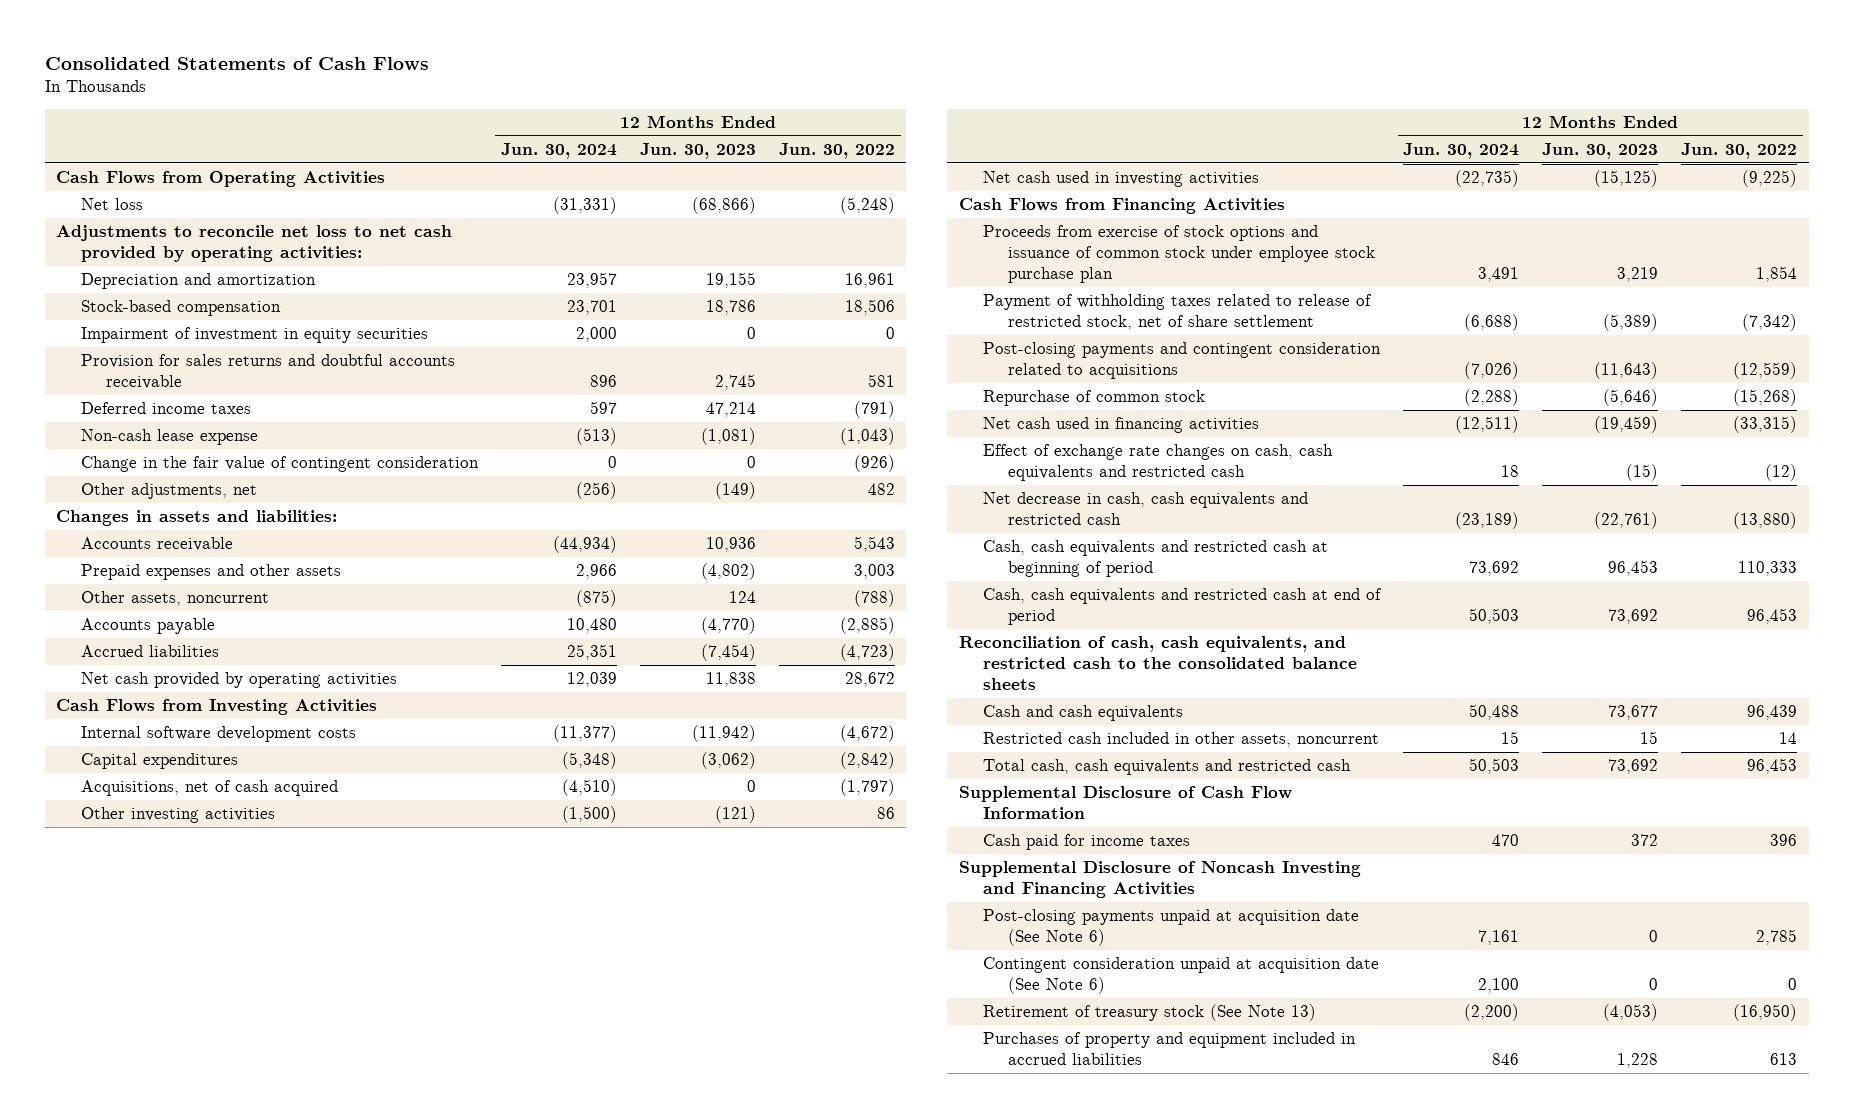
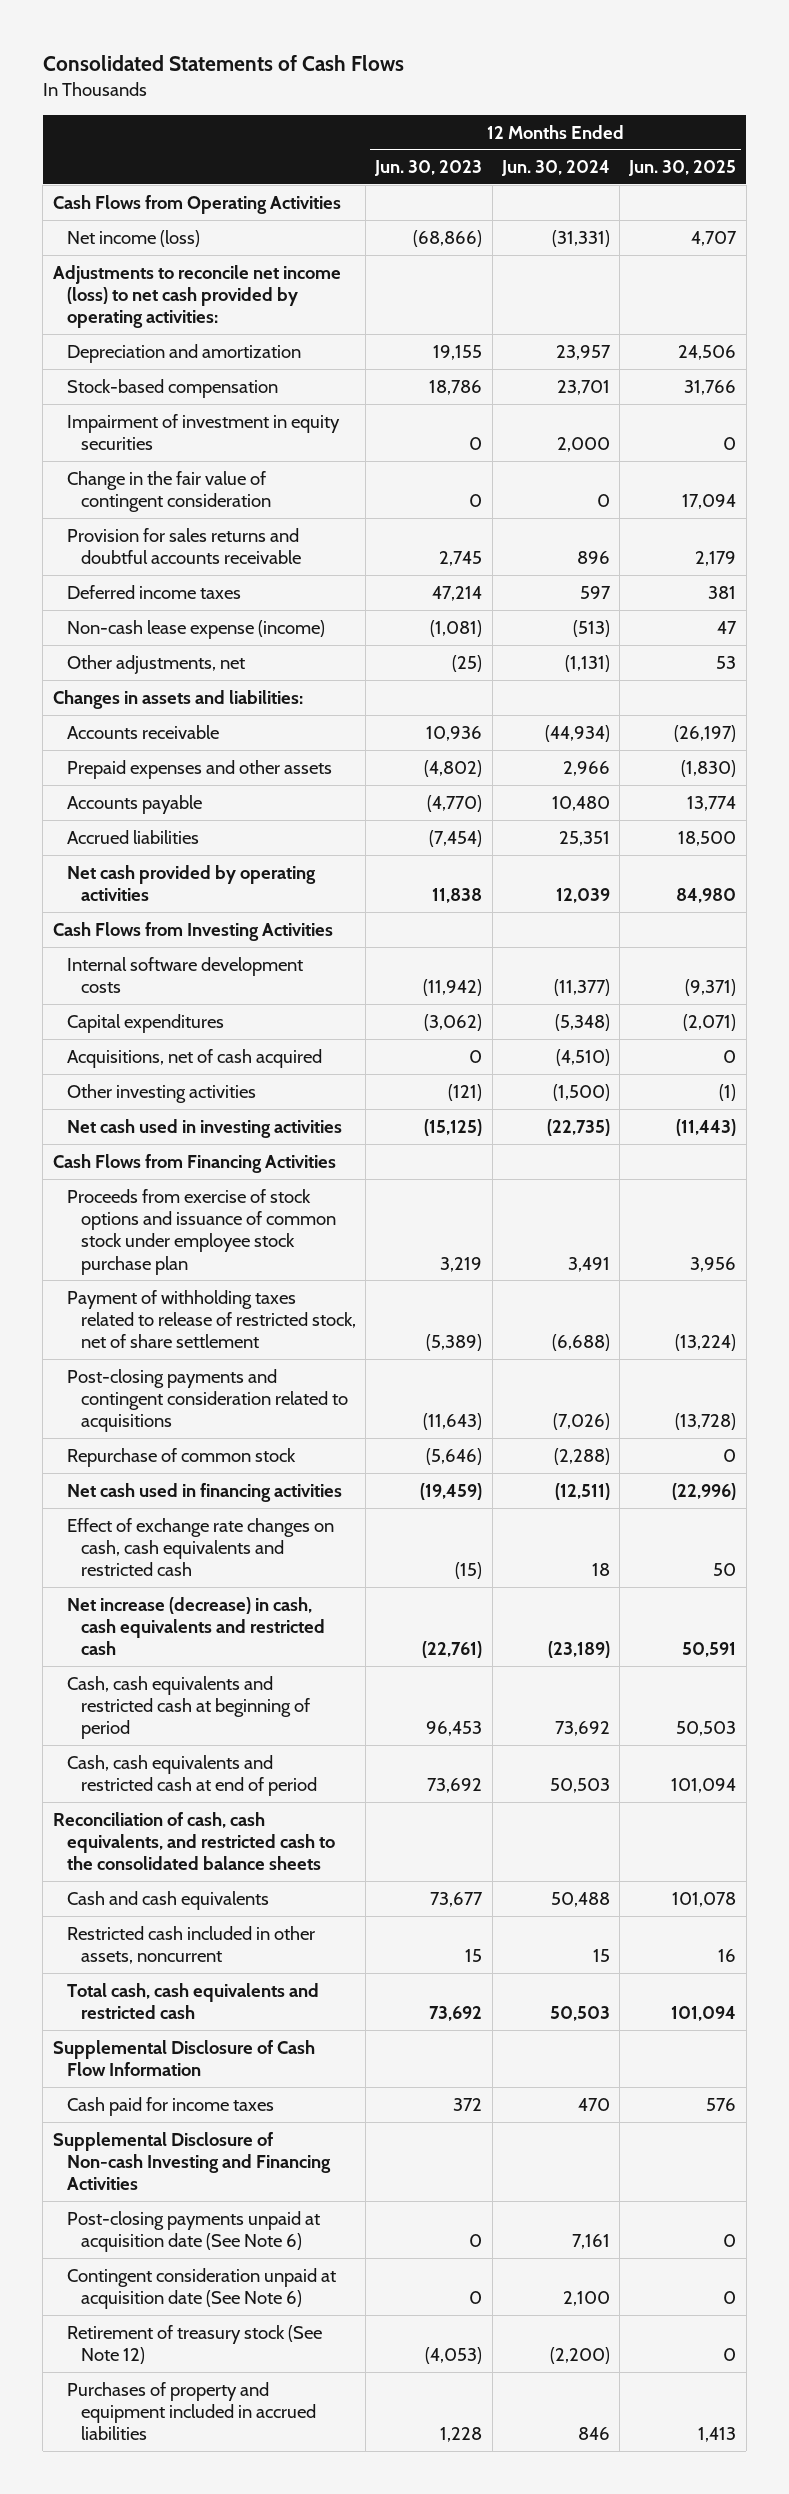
[778,142,895,159] Jun. 30, 2022 -> none
none -> [628,160,737,177] Jun. 30, 2025
[80,198,143,211] Net loss -> [66,229,200,247] Net income (loss)
[56,225,453,263] Adjustments to reconcile net loss to net cash provided by operating activities: -> [52,264,341,329] Adjustments to reconcile net income (loss) to net cash provided by operating activities:
[80,456,479,473] Change in the fair value of contingent consideration -> [66,470,271,512] Change in the fair value of contingent consideration
[80,429,258,446] Non-cash lease expense -> [66,619,325,639] Non-cash lease expense (income)
[575,482,617,500] (256) -> [564,654,610,672] (1,131)
[714,482,756,500] (149) -> [452,654,483,672] (25)
[80,591,269,607] Other assets, noncurrent -> none
[983,492,1309,526] Net decrease in cash, cash equivalents and restricted cash -> [66,1596,325,1656] Net increase (decrease) in cash, cash equivalents and restricted cash
[958,861,1361,899] Supplemental Disclosure of Noncash Investing and Financing Activities -> [52,2131,331,2191] Supplemental Disclosure of Non-cash Investing and Financing Activities
[983,1004,1317,1022] Retirement of treasury stock (See Note 13) -> [66,2324,322,2364] Retirement of treasury stock (See Note 12)

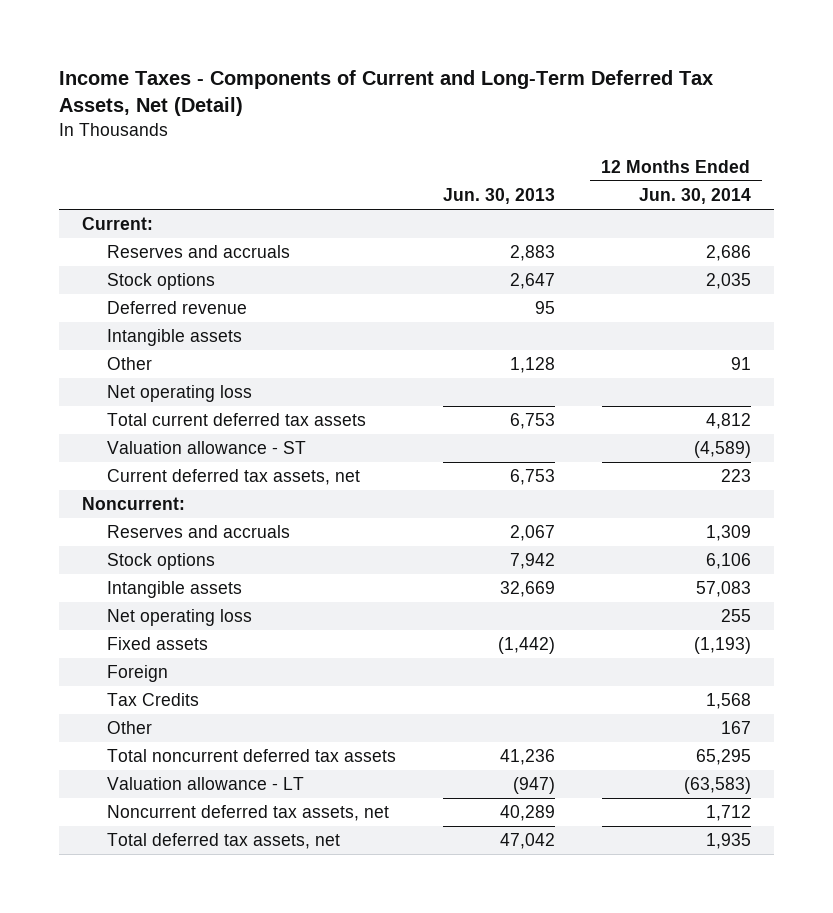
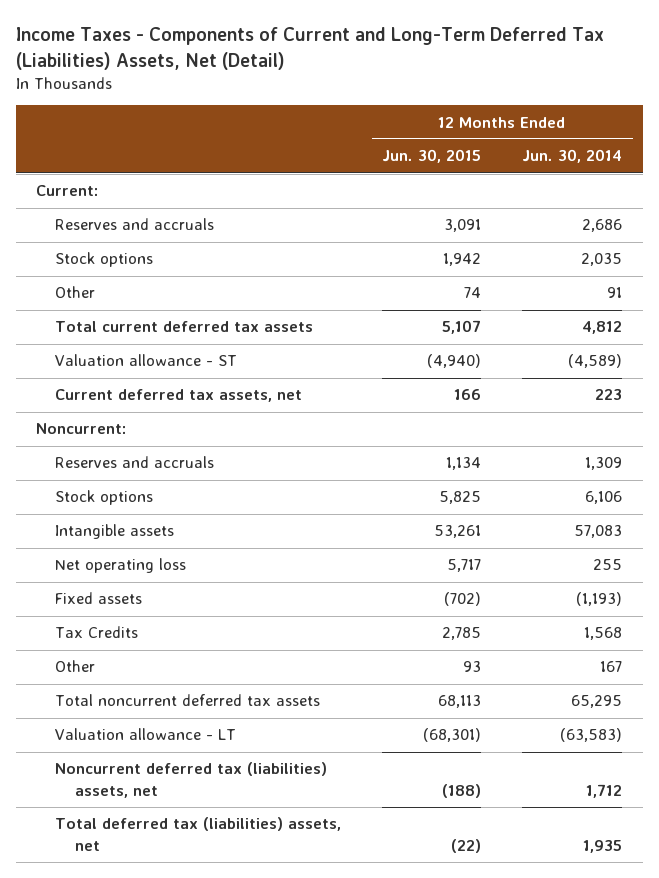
[58,70,713,117] Income Taxes - Components of Current and Long-Term Deferred Tax Assets, Net (Detail) -> [15,27,604,70] Income Taxes - Components of Current and Long-Term Deferred Tax (Liabilities) Assets, Net (Detail)
[442,187,555,204] Jun. 30, 2013 -> none
none -> [382,149,482,164] Jun. 30, 2015
[107,300,248,314] Deferred revenue -> none
[107,328,243,346] Intangible assets -> none
[107,384,253,402] Net operating loss -> none
[107,664,169,682] Foreign -> none
[107,804,390,821] Noncurrent deferred tax assets, net -> [55,762,328,798] Noncurrent deferred tax (liabilities) assets, net
[107,832,341,849] Total deferred tax assets, net -> [55,817,342,851] Total deferred tax (liabilities) assets, net

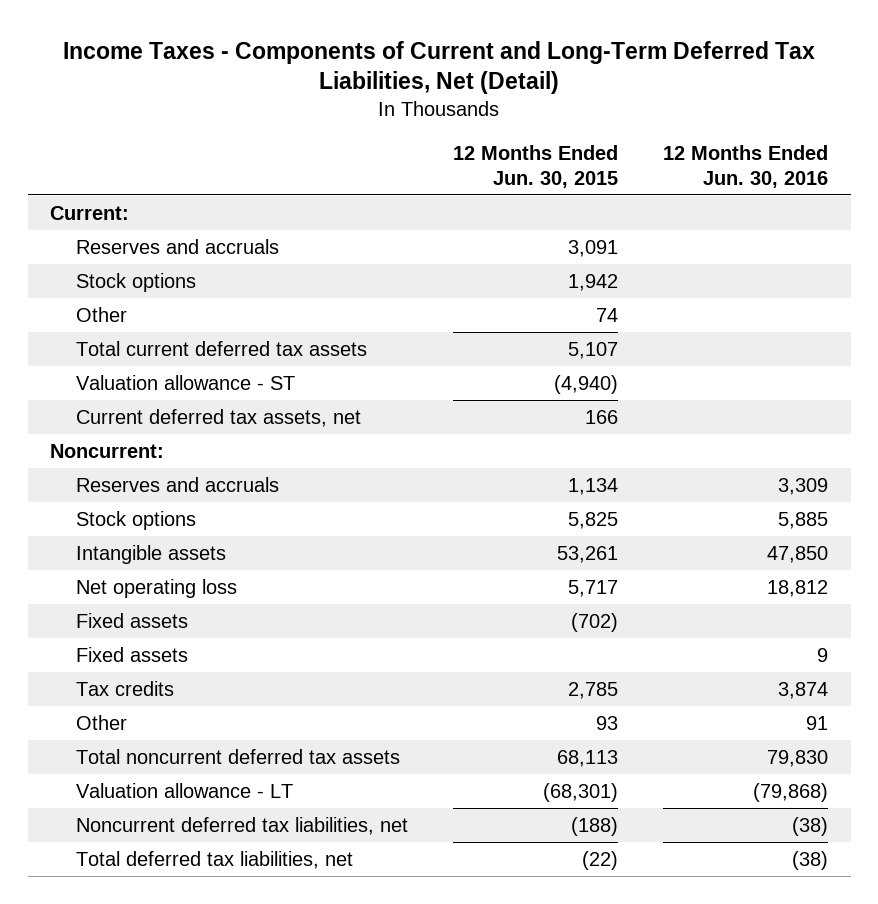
[15,27,604,70] Income Taxes - Components of Current and Long-Term Deferred Tax (Liabilities) Assets, Net (Detail) -> [63,40,816,95] Income Taxes - Components of Current and Long-Term Deferred Tax Liabilities, Net (Detail)
[522,149,623,164] Jun. 30, 2014 -> none
none -> [663,144,829,188] 12 Months Ended Jun. 30, 2016
none -> [76,646,189,662] Fixed assets
[55,626,139,639] Tax Credits -> [76,680,175,696] Tax credits
[55,762,328,798] Noncurrent deferred tax (liabilities) assets, net -> [76,816,409,835] Noncurrent deferred tax liabilities, net
[55,817,342,851] Total deferred tax (liabilities) assets, net -> [76,850,354,869] Total deferred tax liabilities, net

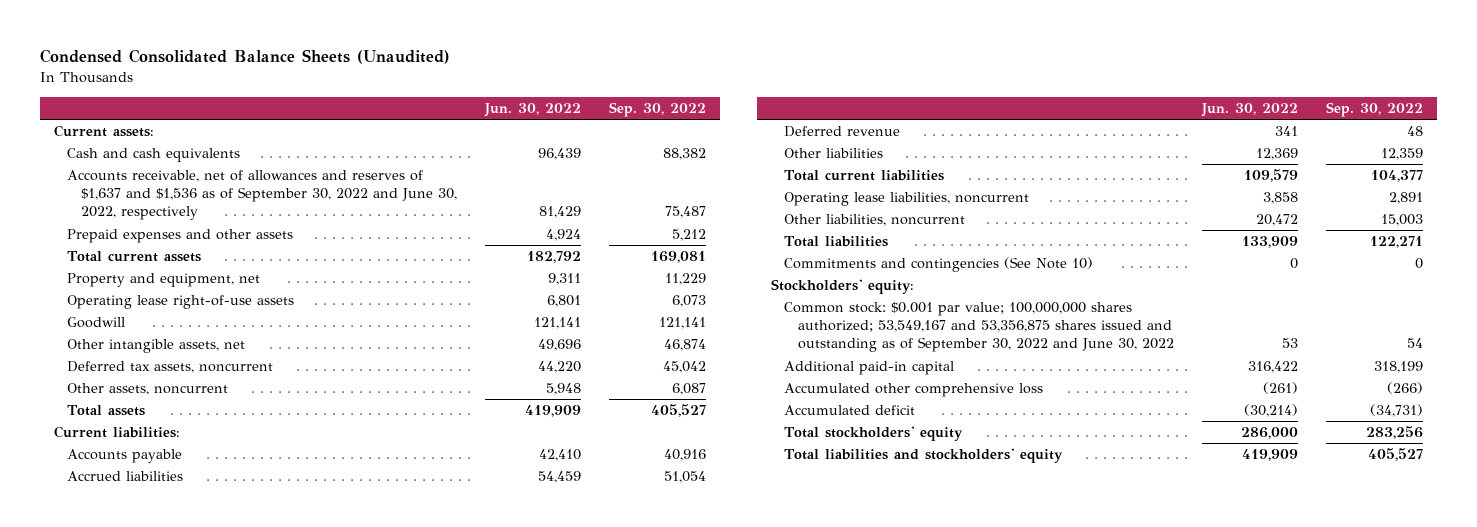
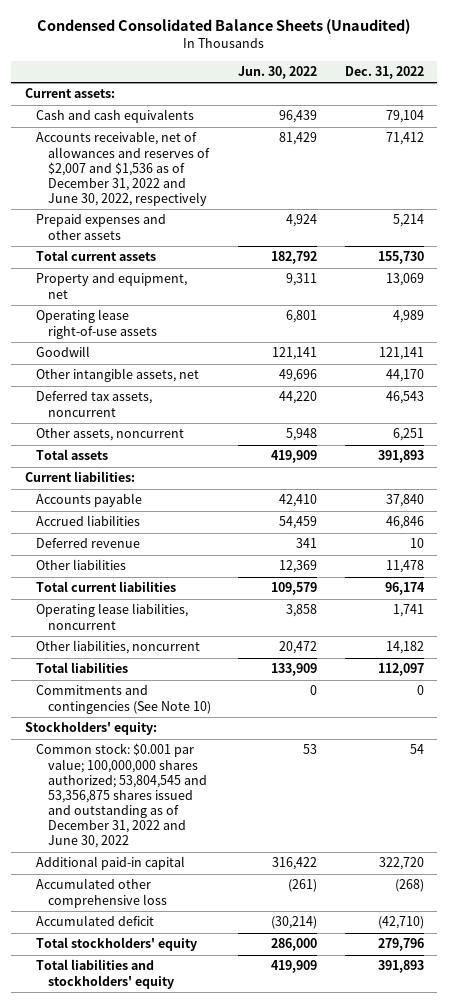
[609,101,707,117] Sep. 30, 2022 -> none
none -> [344,65,424,79] Dec. 31, 2022
[67,170,457,221] Accounts receivable, net of allowances and reserves of $1,637 and $1,536 as of September 30, 2022 and June 30, 2022, respectively -> [36,131,210,207] Accounts receivable, net of allowances and reserves of $2,007 and $1,536 as of December 31, 2022 and June 30, 2022, respectively
[784,302,1174,353] Common stock: $0.001 par value; 100,000,000 shares authorized; 53,549,167 and 53,356,875 shares issued and outstanding as of September 30, 2022 and June 30, 2022 -> [36,743,207,849] Common stock: $0.001 par value; 100,000,000 shares authorized; 53,804,545 and 53,356,875 shares issued and outstanding as of December 31, 2022 and June 30, 2022

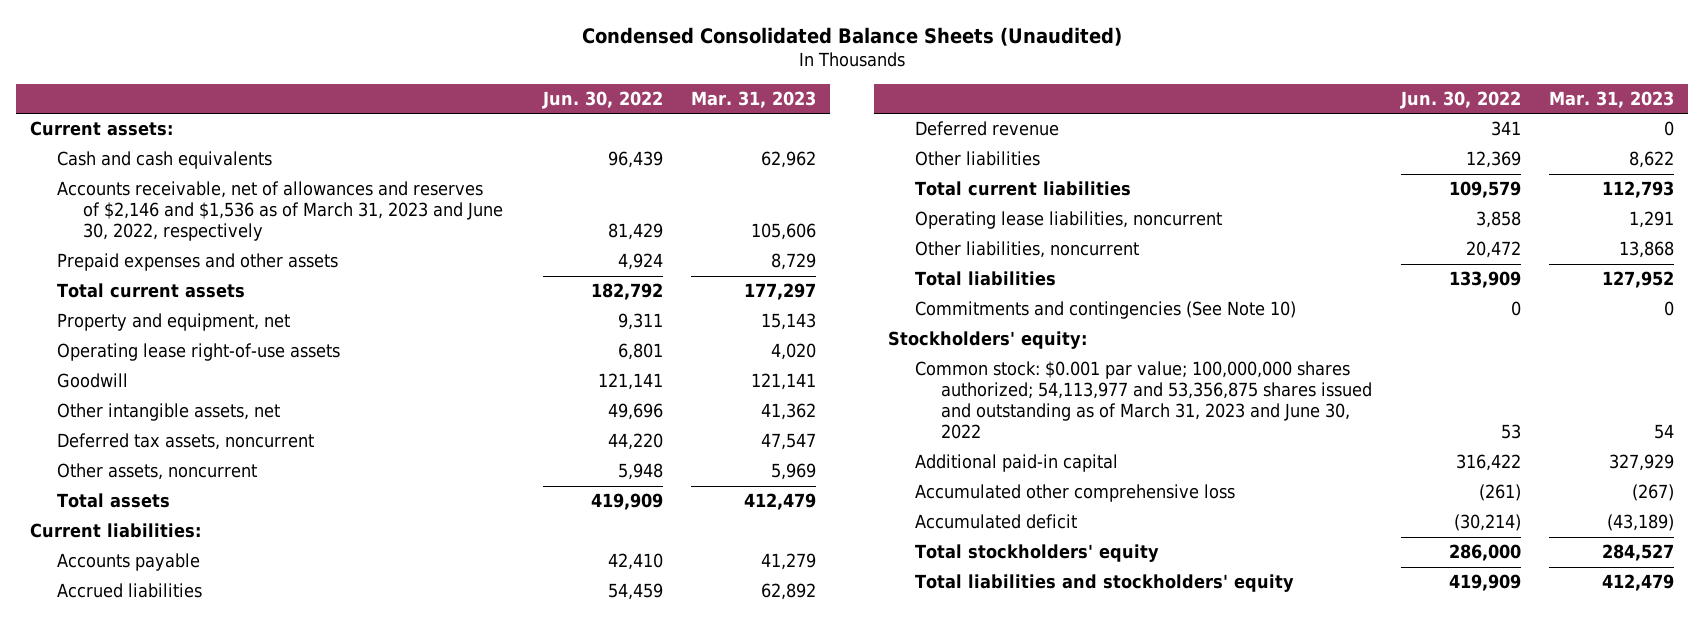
[344,65,424,79] Dec. 31, 2022 -> none
none -> [691,90,817,108] Mar. 31, 2023
[36,131,210,207] Accounts receivable, net of allowances and reserves of $2,007 and $1,536 as of December 31, 2022 and June 30, 2022, respectively -> [56,181,504,242] Accounts receivable, net of allowances and reserves of $2,146 and $1,536 as of March 31, 2023 and June 30, 2022, respectively
[36,743,207,849] Common stock: $0.001 par value; 100,000,000 shares authorized; 53,804,545 and 53,356,875 shares issued and outstanding as of December 31, 2022 and June 30, 2022 -> [914,361,1373,440] Common stock: $0.001 par value; 100,000,000 shares authorized; 54,113,977 and 53,356,875 shares issued and outstanding as of March 31, 2023 and June 30, 2022

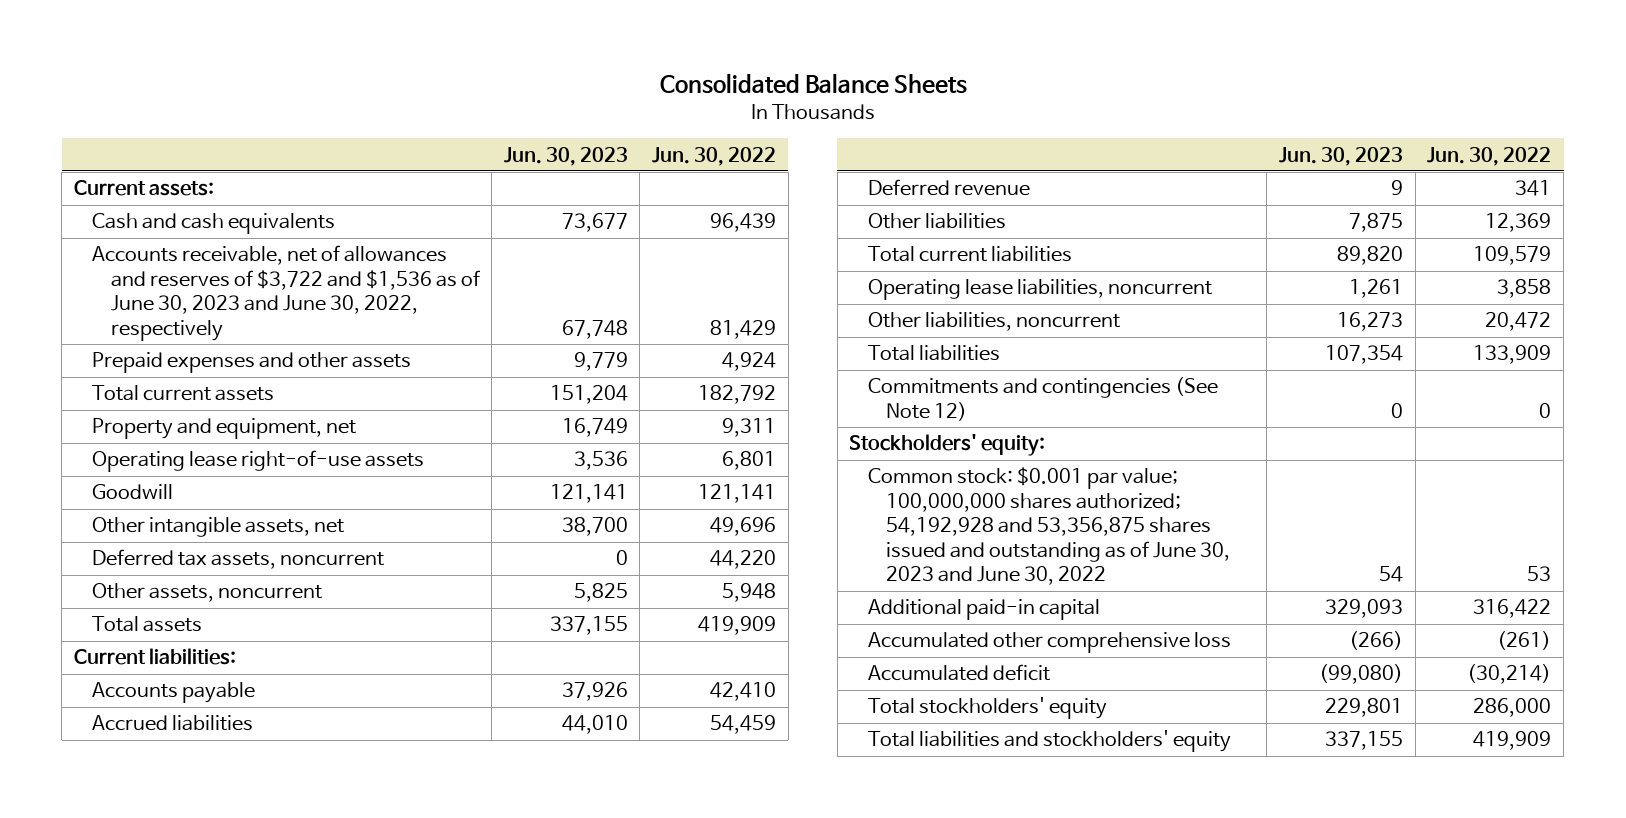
[582,26,1123,46] Condensed Consolidated Balance Sheets (Unaudited) -> [659,73,967,95] Consolidated Balance Sheets
[691,90,817,108] Mar. 31, 2023 -> none
none -> [503,146,628,166] Jun. 30, 2023
[56,181,504,242] Accounts receivable, net of allowances and reserves of $2,146 and $1,536 as of March 31, 2023 and June 30, 2022, respectively -> [92,245,480,341] Accounts receivable, net of allowances and reserves of $3,722 and $1,536 as of June 30, 2023 and June 30, 2022, respectively
[914,301,1296,320] Commitments and contingencies (See Note 10) -> [867,377,1218,421] Commitments and contingencies (See Note 12)
[914,361,1373,440] Common stock: $0.001 par value; 100,000,000 shares authorized; 54,113,977 and 53,356,875 shares issued and outstanding as of March 31, 2023 and June 30, 2022 -> [867,467,1230,586] Common stock: $0.001 par value; 100,000,000 shares authorized; 54,192,928 and 53,356,875 shares issued and outstanding as of June 30, 2023 and June 30, 2022

